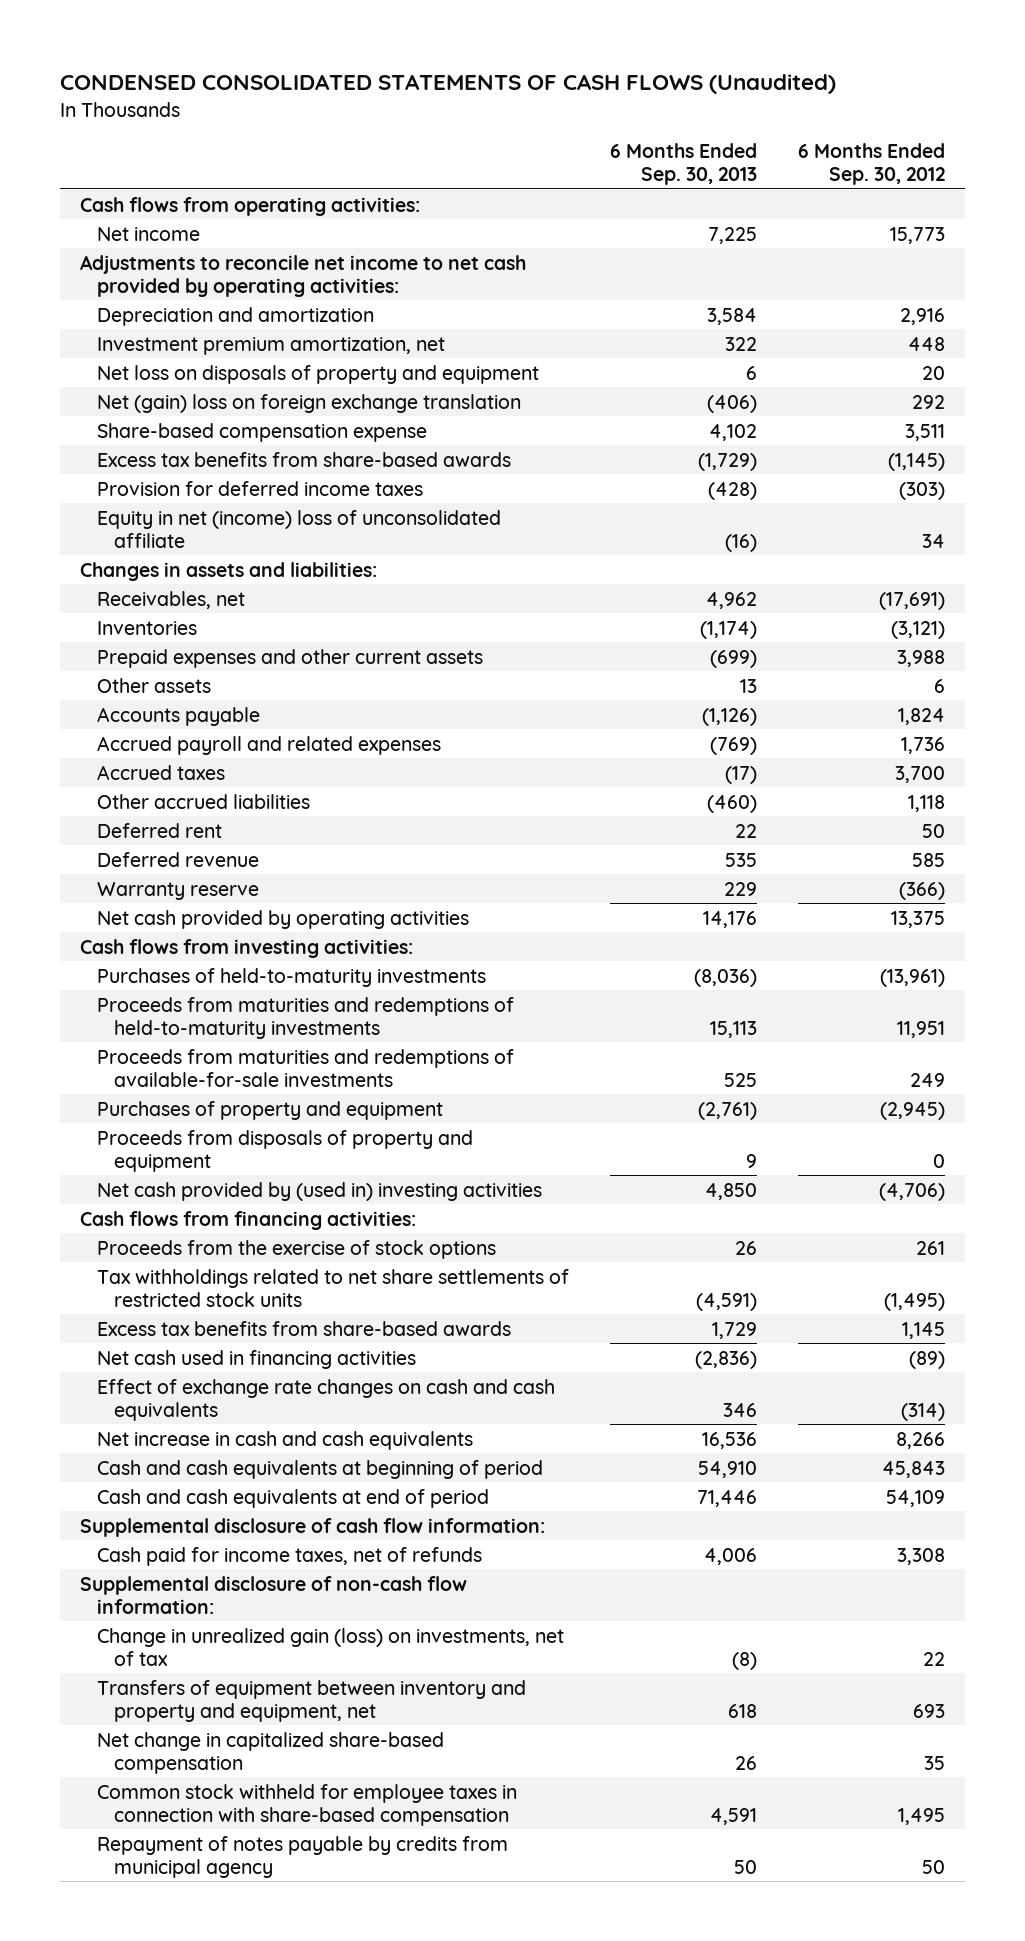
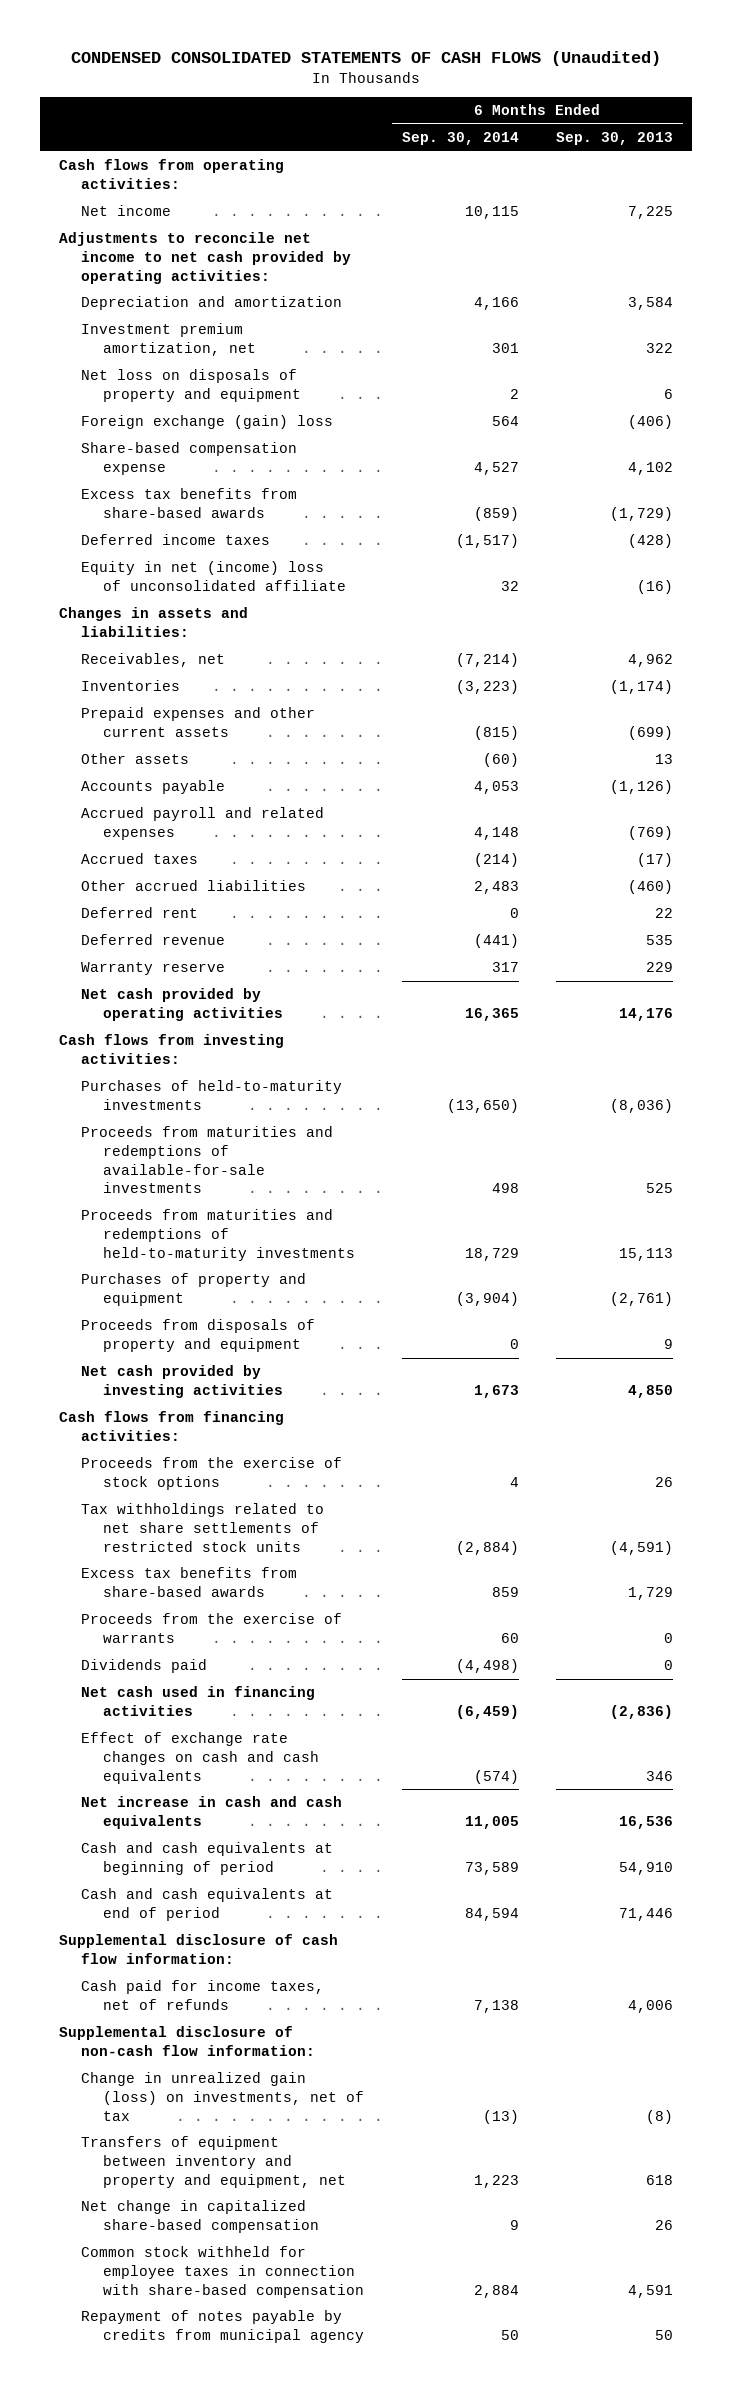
[798,143,946,186] 6 Months Ended Sep. 30, 2012 -> none
none -> [401,132,519,146] Sep. 30, 2014
[97,393,522,413] Net (gain) loss on foreign exchange translation -> [81,415,334,430] Foreign exchange (gain) loss
[97,480,424,496] Provision for deferred income taxes -> [81,534,271,546] Deferred income taxes
[97,996,515,1039] Proceeds from maturities and redemptions of held-to-maturity investments -> [81,1209,356,1261] Proceeds from maturities and redemptions of held-to-maturity investments
[97,1181,543,1201] Net cash provided by (used in) investing activities -> [81,1365,284,1398] Net cash provided by investing activities
none -> [81,1613,343,1643] Proceeds from the exercise of warrants
none -> [81,1659,208,1674] Dividends paid

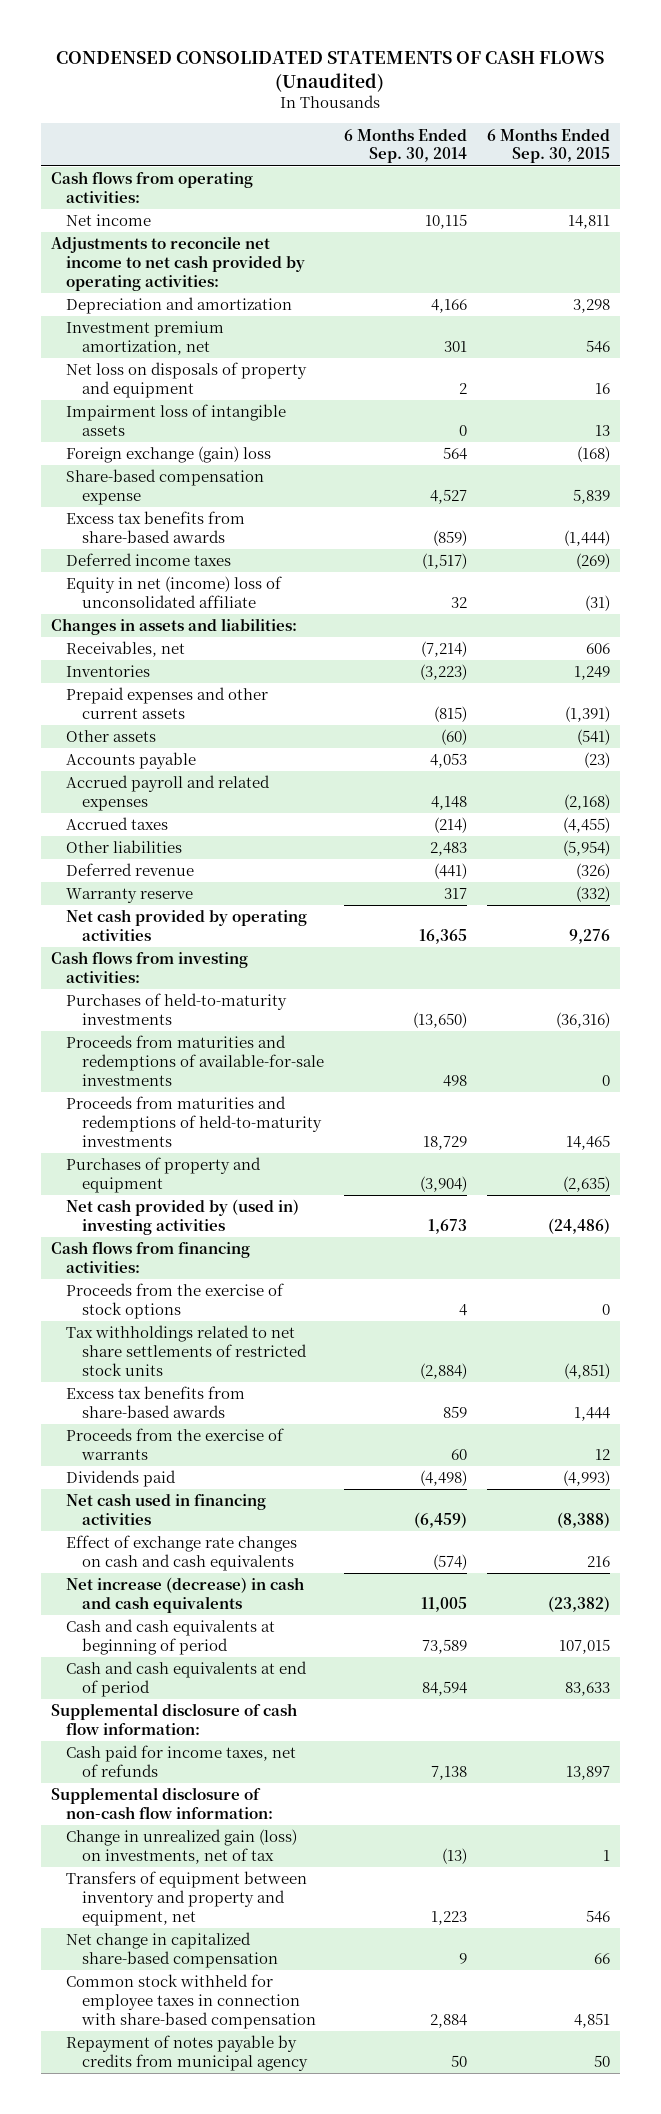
[556,132,674,146] Sep. 30, 2013 -> none
none -> [487,127,611,164] 6 Months Ended Sep. 30, 2015
none -> [66,404,287,436] Impairment loss of intangible assets
[81,907,199,919] Deferred rent -> none
[81,880,307,892] Other accrued liabilities -> [66,840,183,854] Other liabilities
[81,1319,316,1352] Proceeds from disposals of property and equipment -> none
[81,1365,284,1398] Net cash provided by investing activities -> [66,1199,300,1235] Net cash provided by (used in) investing activities
[81,1796,343,1829] Net increase in cash and cash equivalents -> [66,1577,305,1613] Net increase (decrease) in cash and cash equivalents

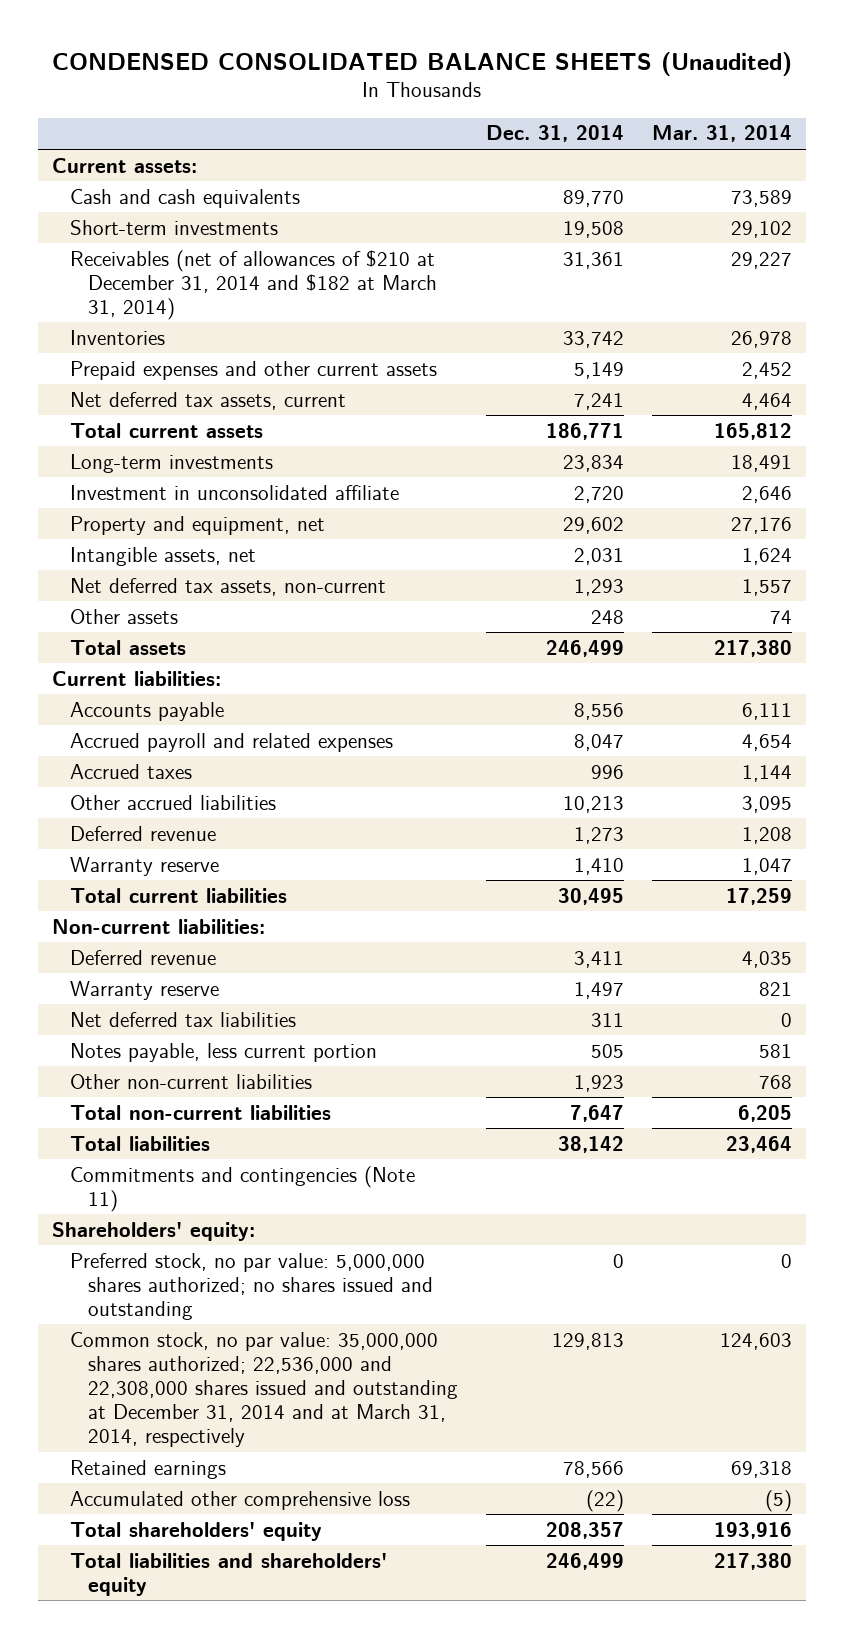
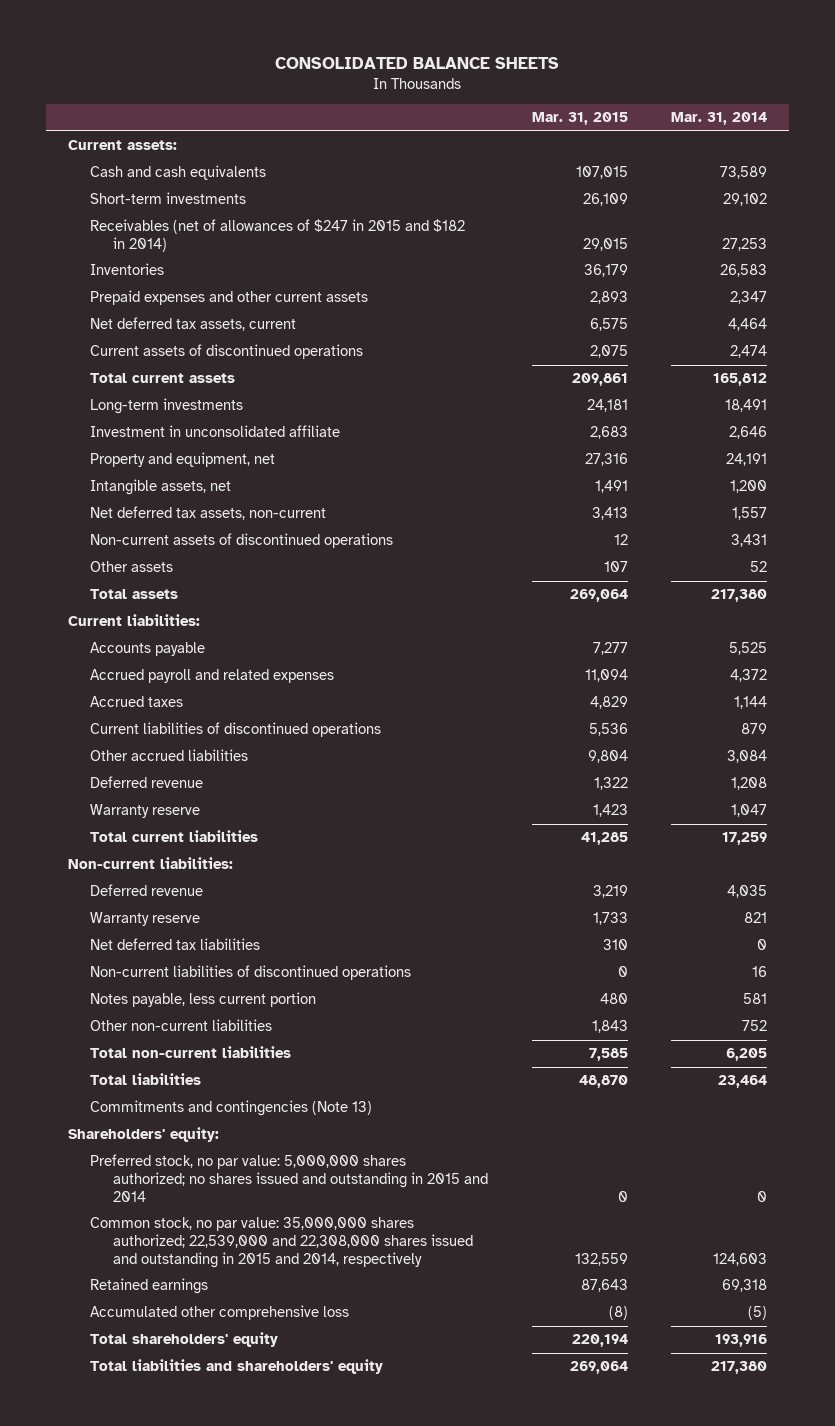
[51,51,792,76] CONDENSED CONSOLIDATED BALANCE SHEETS (Unaudited) -> [275,56,560,69] CONSOLIDATED BALANCE SHEETS
[485,125,624,143] Dec. 31, 2014 -> none
none -> [531,112,628,126] Mar. 31, 2015
[69,249,437,320] Receivables (net of allowances of $210 at December 31, 2014 and $182 at March 31, 2014) -> [90,219,466,253] Receivables (net of allowances of $247 in 2015 and $182 in 2014)
[730,251,792,269] 29,227 -> [722,238,768,252] 27,253
[730,330,792,348] 26,978 -> [720,264,768,278] 26,583
[741,361,792,379] 2,452 -> [730,291,768,305] 2,347
none -> [90,344,364,360] Current assets of discontinued operations
[730,516,792,534] 27,176 -> [726,453,768,467] 24,191
[741,547,792,565] 1,624 -> [730,480,768,494] 1,200
none -> [90,533,394,549] Non-current assets of discontinued operations
[769,609,792,624] 74 -> [750,561,768,573] 52
[741,702,792,720] 6,111 -> [729,642,768,656] 5,525
[741,733,792,751] 4,654 -> [730,669,768,683] 4,372
none -> [90,722,382,738] Current liabilities of discontinued operations
[741,795,792,813] 3,095 -> [727,750,768,764] 3,084
none -> [90,965,412,981] Non-current liabilities of discontinued operations
[758,1074,792,1089] 768 -> [742,1020,768,1032] 752
[69,1165,415,1212] Commitments and contingencies (Note 11) -> [90,1100,373,1117] Commitments and contingencies (Note 13)
[69,1252,433,1320] Preferred stock, no par value: 5,000,000 shares authorized; no shares issued and outstanding -> [90,1154,489,1203] Preferred stock, no par value: 5,000,000 shares authorized; no shares issued and outstanding in 2015 and 2014
[69,1331,458,1447] Common stock, no par value: 35,000,000 shares authorized; 22,536,000 and 22,308,000 shares issued and outstanding at December 31, 2014 and at March 31, 2014, respectively -> [90,1217,474,1269] Common stock, no par value: 35,000,000 shares authorized; 22,539,000 and 22,308,000 shares issued and outstanding in 2015 and 2014, respectively

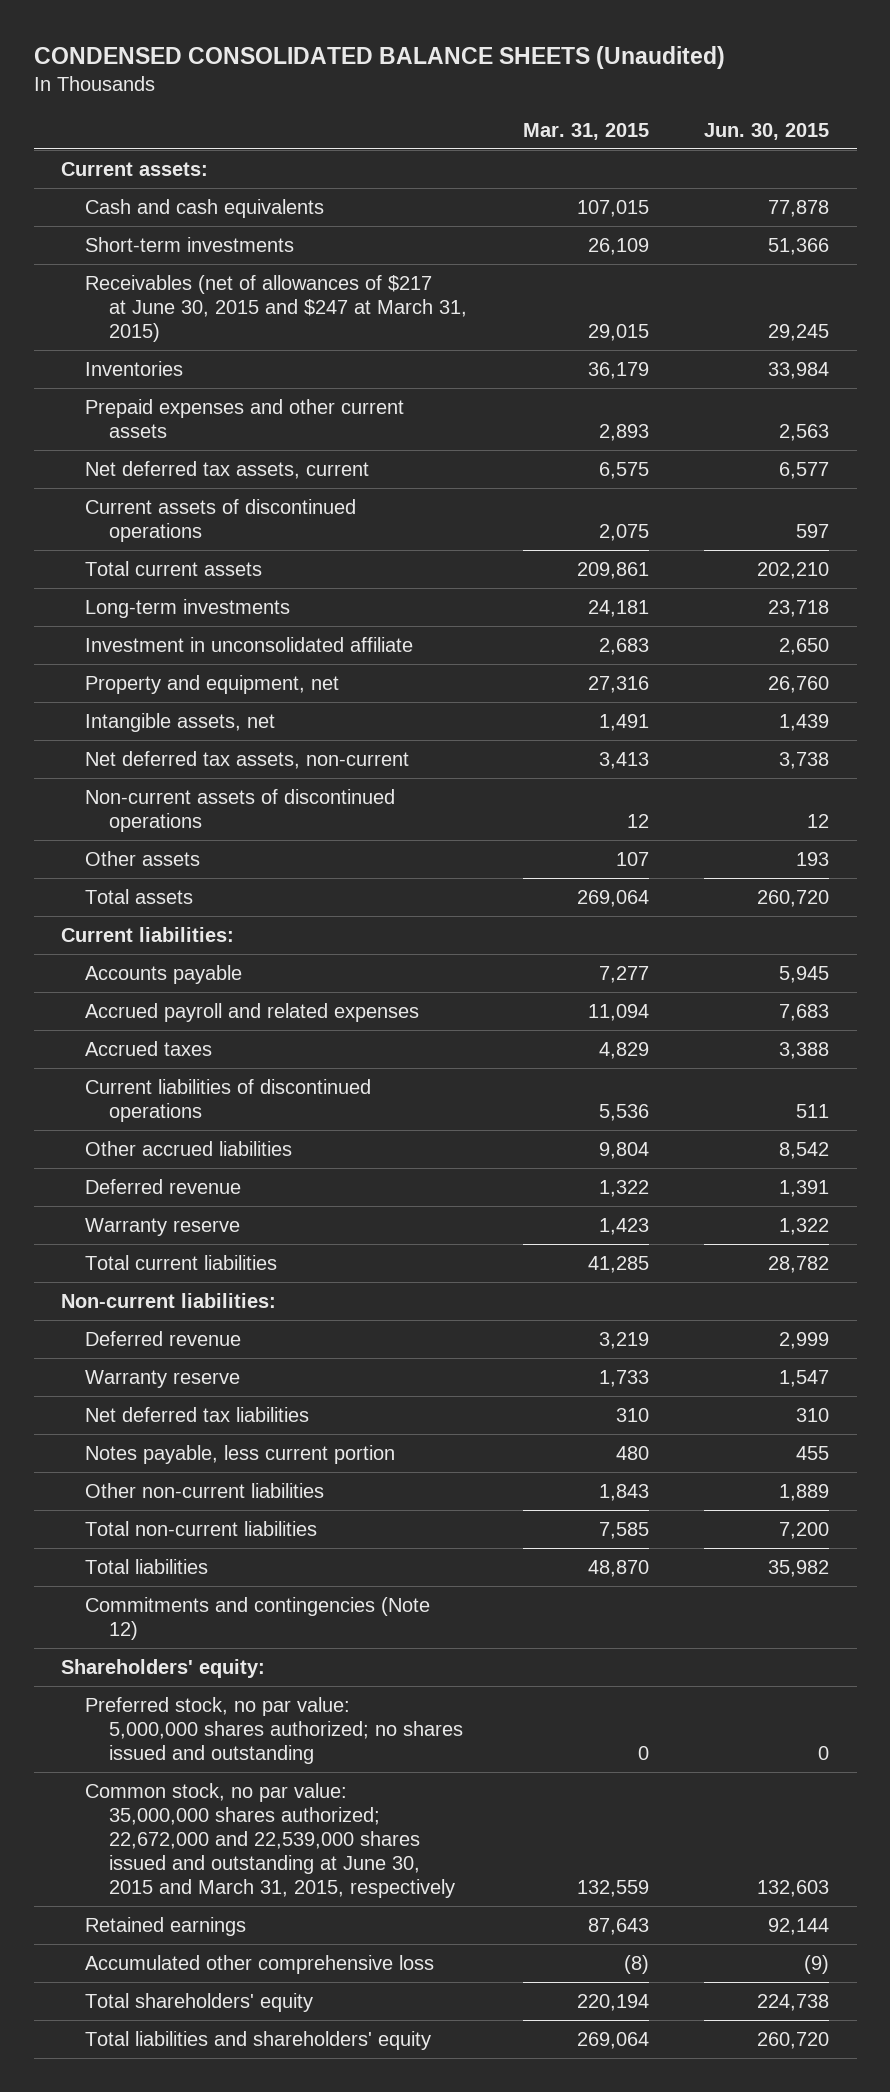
[275,56,560,69] CONSOLIDATED BALANCE SHEETS -> [33,46,725,70] CONDENSED CONSOLIDATED BALANCE SHEETS (Unaudited)
[671,112,768,126] Mar. 31, 2014 -> none
none -> [703,122,829,140] Jun. 30, 2015
[90,219,466,253] Receivables (net of allowances of $247 in 2015 and $182 in 2014) -> [85,274,468,343] Receivables (net of allowances of $217 at June 30, 2015 and $247 at March 31, 2015)
[90,965,412,981] Non-current liabilities of discontinued operations -> none
[90,1100,373,1117] Commitments and contingencies (Note 13) -> [85,1596,431,1640] Commitments and contingencies (Note 12)
[90,1154,489,1203] Preferred stock, no par value: 5,000,000 shares authorized; no shares issued and outstanding in 2015 and 2014 -> [85,1696,464,1765] Preferred stock, no par value: 5,000,000 shares authorized; no shares issued and outstanding
[90,1217,474,1269] Common stock, no par value: 35,000,000 shares authorized; 22,539,000 and 22,308,000 shares issued and outstanding in 2015 and 2014, respectively -> [85,1782,456,1899] Common stock, no par value: 35,000,000 shares authorized; 22,672,000 and 22,539,000 shares issued and outstanding at June 30, 2015 and March 31, 2015, respectively

